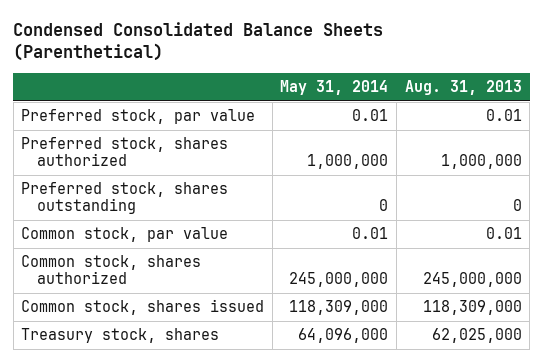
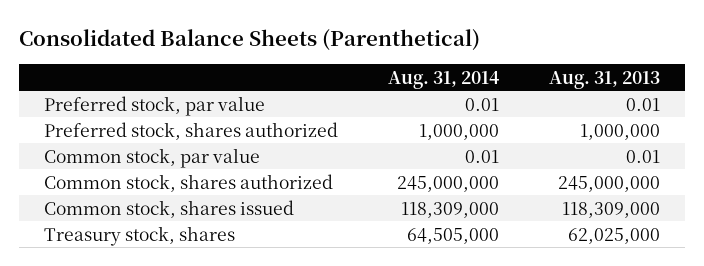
[13,21,384,62] Condensed Consolidated Balance Sheets (Parenthetical) -> [18,29,480,52] Consolidated Balance Sheets (Parenthetical)
[280,80,389,96] May 31, 2014 -> none
none -> [388,70,500,89] Aug. 31, 2014
[21,182,229,215] Preferred stock, shares outstanding -> none

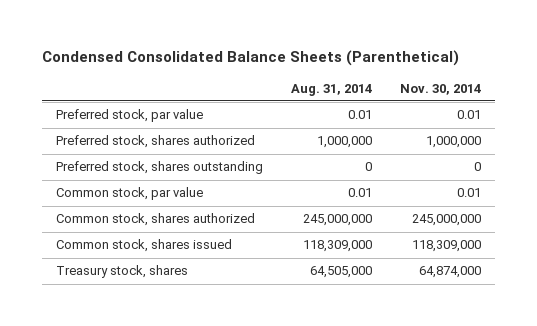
[18,29,480,52] Consolidated Balance Sheets (Parenthetical) -> [42,50,460,67] Condensed Consolidated Balance Sheets (Parenthetical)
[549,70,661,89] Aug. 31, 2013 -> none
none -> [400,83,482,95] Nov. 30, 2014
none -> [56,161,264,175] Preferred stock, shares outstanding

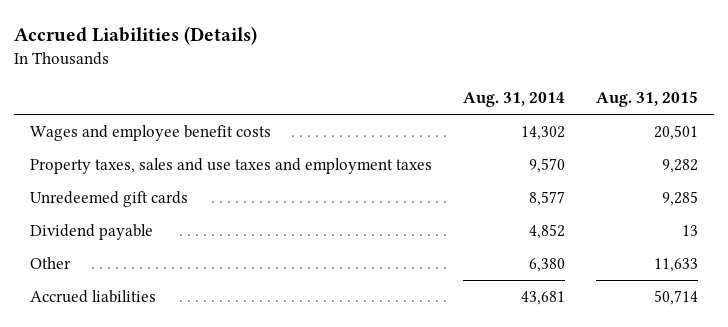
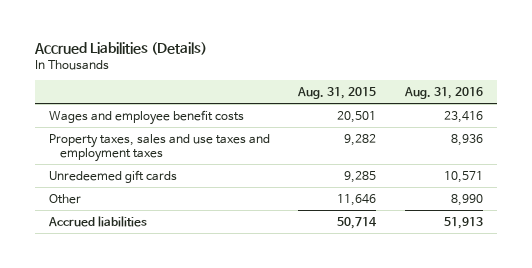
[463,91,566,107] Aug. 31, 2014 -> none
none -> [403,86,483,99] Aug. 31, 2016
[29,224,153,241] Dividend payable -> none
[654,258,699,273] 11,633 -> [337,193,377,206] 11,646

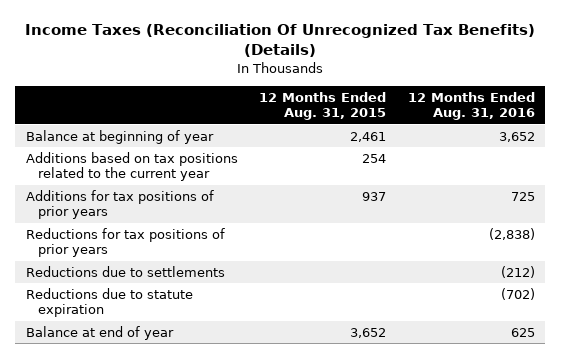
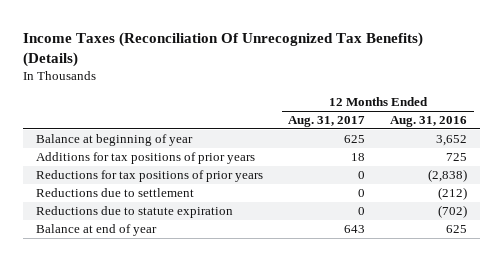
[259,91,387,121] 12 Months Ended Aug. 31, 2015 -> none
none -> [287,116,365,128] Aug. 31, 2017
[25,151,238,182] Additions based on tax positions related to the current year -> none
[25,265,225,277] Reductions due to settlements -> [35,188,194,198] Reductions due to settlement

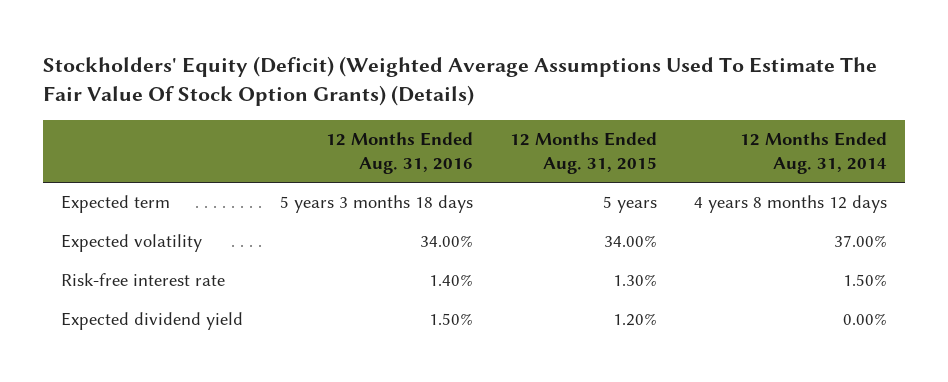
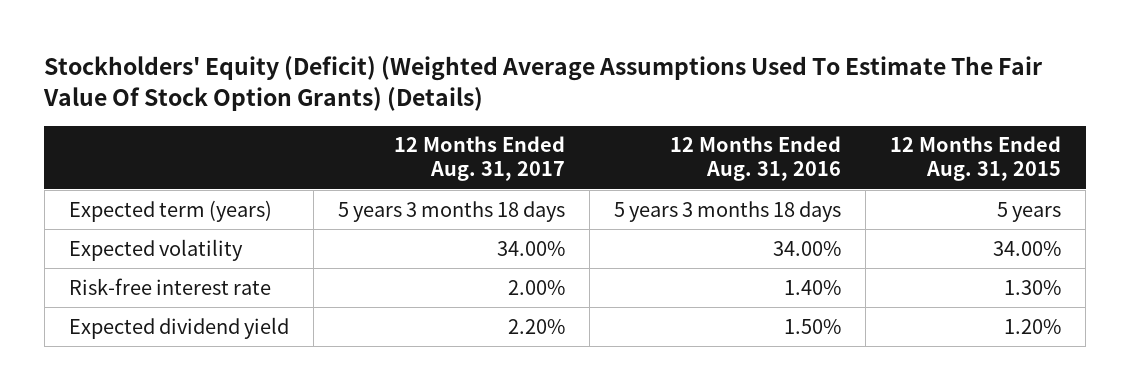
[739,131,887,175] 12 Months Ended Aug. 31, 2014 -> none
none -> [393,136,565,182] 12 Months Ended Aug. 31, 2017
[61,195,171,214] Expected term -> [68,199,272,222] Expected term (years)

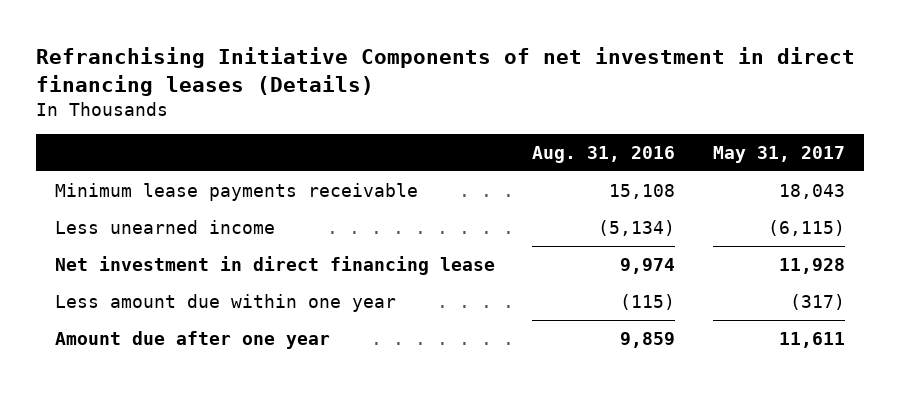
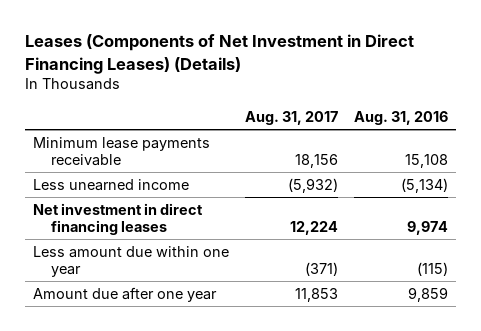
[36,47,856,96] Refranchising Initiative Components of net investment in direct financing leases (Details) -> [24,34,414,74] Leases (Components of Net Investment in Direct Financing Leases) (Details)
[713,146,846,164] May 31, 2017 -> none
none -> [245,110,339,125] Aug. 31, 2017
[54,255,495,275] Net investment in direct financing lease -> [32,202,203,235] Net investment in direct financing leases

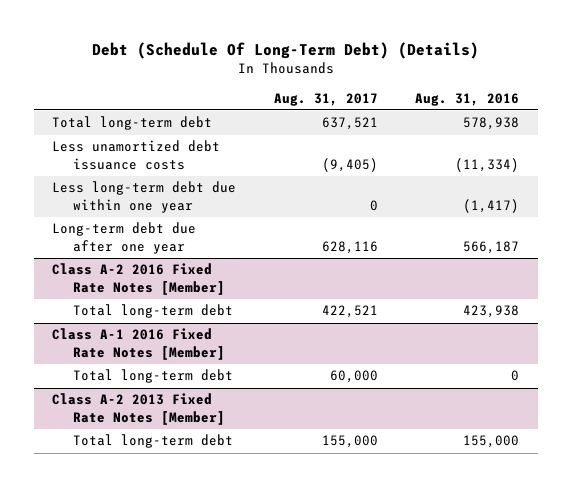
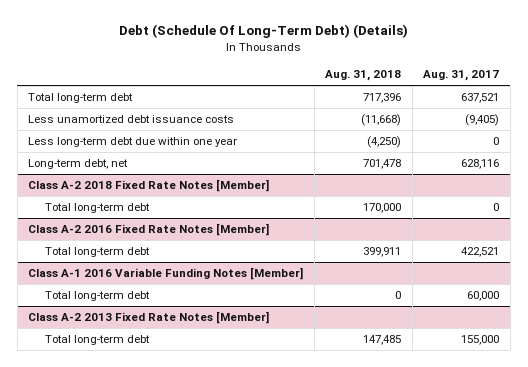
[415,92,520,106] Aug. 31, 2016 -> none
none -> [325,70,402,82] Aug. 31, 2018
[52,222,197,254] Long-term debt due after one year -> [28,159,129,170] Long-term debt, net
none -> [28,179,270,193] Class A-2 2018 Fixed Rate Notes [Member]
none -> [45,203,151,214] Total long-term debt
[52,328,225,360] Class A-1 2016 Fixed Rate Notes [Member] -> [28,267,304,281] Class A-1 2016 Variable Funding Notes [Member]

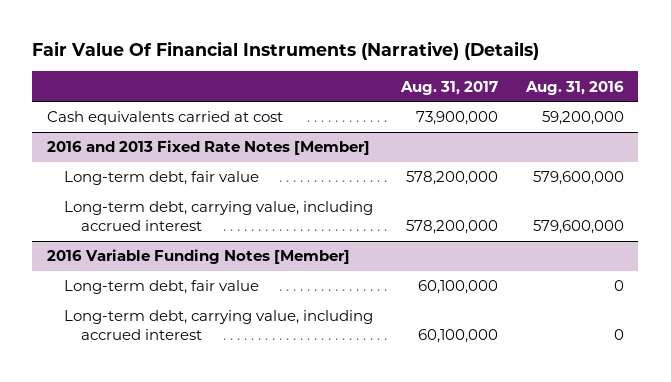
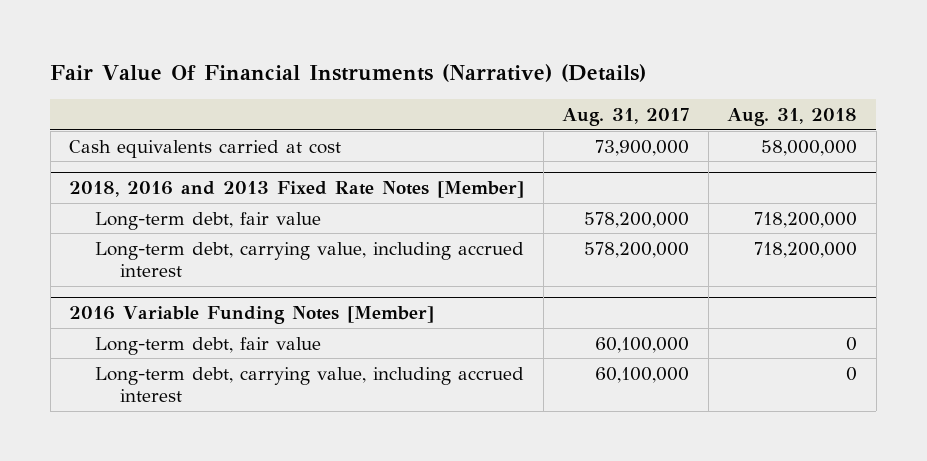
[525,80,625,95] Aug. 31, 2016 -> none
none -> [727,107,858,126] Aug. 31, 2018
[46,140,370,156] 2016 and 2013 Fixed Rate Notes [Member] -> [69,180,525,198] 2018, 2016 and 2013 Fixed Rate Notes [Member]

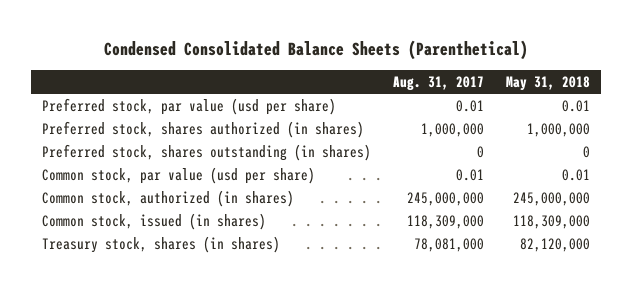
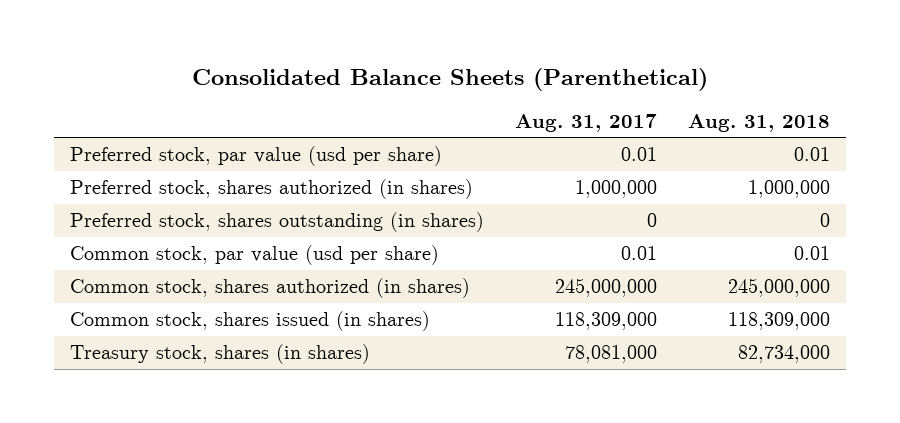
[104,40,529,61] Condensed Consolidated Balance Sheets (Parenthetical) -> [191,67,708,91] Consolidated Balance Sheets (Parenthetical)
[505,75,590,91] May 31, 2018 -> none
none -> [688,113,831,132] Aug. 31, 2018
[42,189,295,207] Common stock, authorized (in shares) -> [69,278,470,299] Common stock, shares authorized (in shares)
[42,212,267,230] Common stock, issued (in shares) -> [69,311,430,332] Common stock, shares issued (in shares)

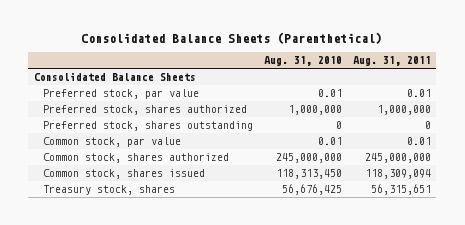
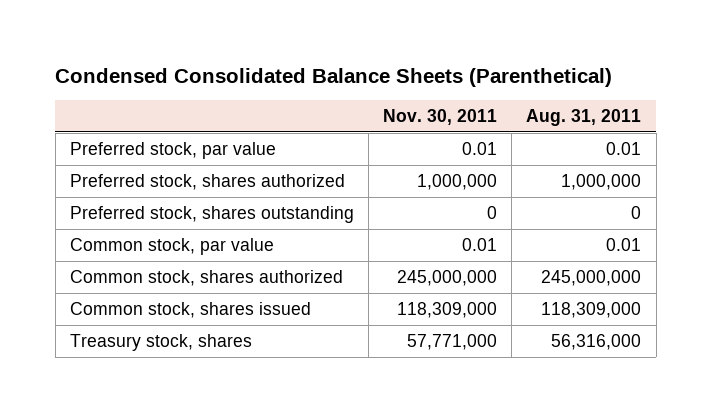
[81,31,383,44] Consolidated Balance Sheets (Parenthetical) -> [55,67,613,87] Condensed Consolidated Balance Sheets (Parenthetical)
[263,56,342,67] Aug. 31, 2010 -> none
none -> [383,109,498,126] Nov. 30, 2011
[33,72,196,82] Consolidated Balance Sheets -> none
[364,169,431,180] 118,309,094 -> [541,301,642,318] 118,309,000
[370,184,431,196] 56,315,651 -> [551,333,642,350] 56,316,000

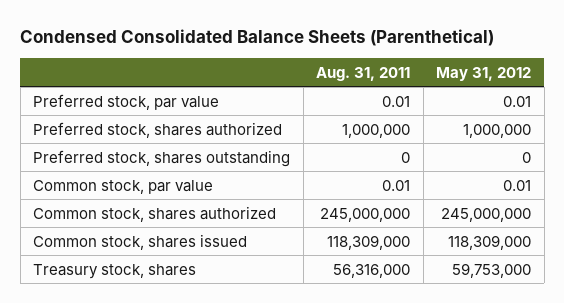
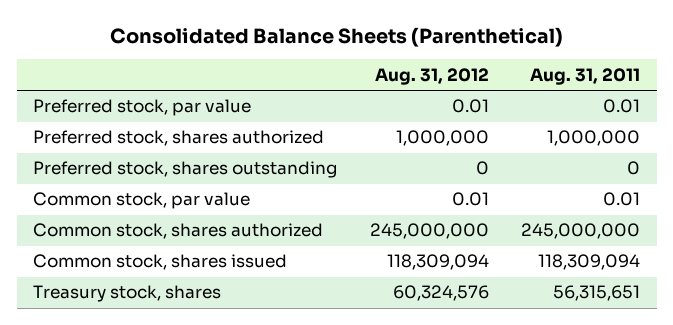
[20,29,495,47] Condensed Consolidated Balance Sheets (Parenthetical) -> [109,26,563,47] Consolidated Balance Sheets (Parenthetical)
[436,66,532,81] May 31, 2012 -> none
none -> [374,67,489,85] Aug. 31, 2012
[327,234,411,250] 118,309,000 -> [538,254,641,271] 118,309,094
[333,263,411,278] 56,316,000 -> [553,285,641,302] 56,315,651

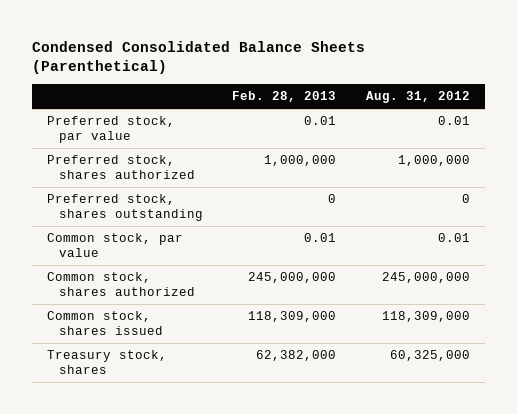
[109,26,563,47] Consolidated Balance Sheets (Parenthetical) -> [32,40,366,75] Condensed Consolidated Balance Sheets (Parenthetical)
[530,67,641,85] Aug. 31, 2011 -> none
none -> [232,91,337,103] Feb. 28, 2013
[386,254,489,271] 118,309,094 -> [382,311,471,323] 118,309,000
[392,285,489,302] 60,324,576 -> [390,350,471,362] 60,325,000

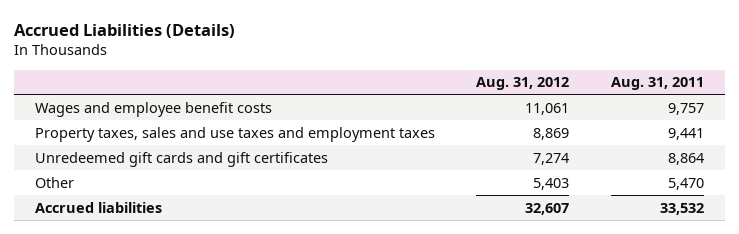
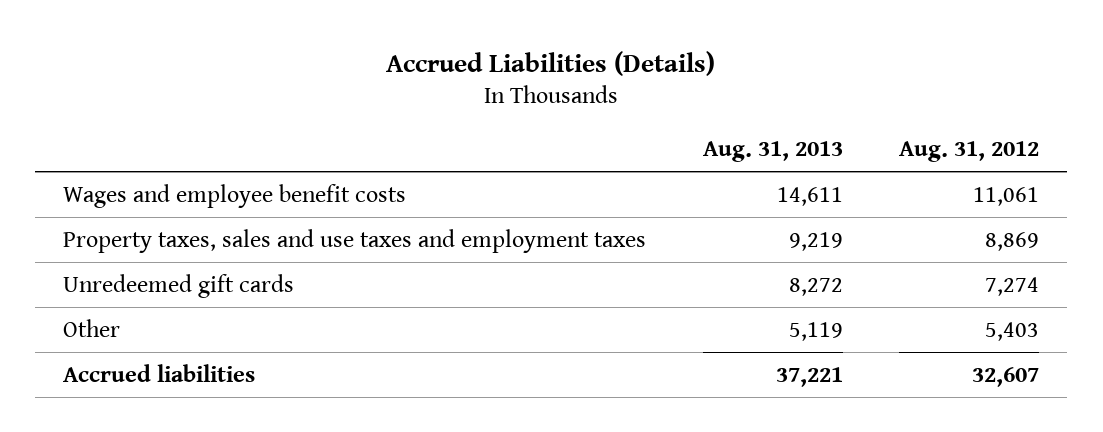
[611,77,705,91] Aug. 31, 2011 -> none
none -> [702,141,843,163] Aug. 31, 2013
[34,151,328,167] Unredeemed gift cards and gift certificates -> [63,273,295,298] Unredeemed gift cards

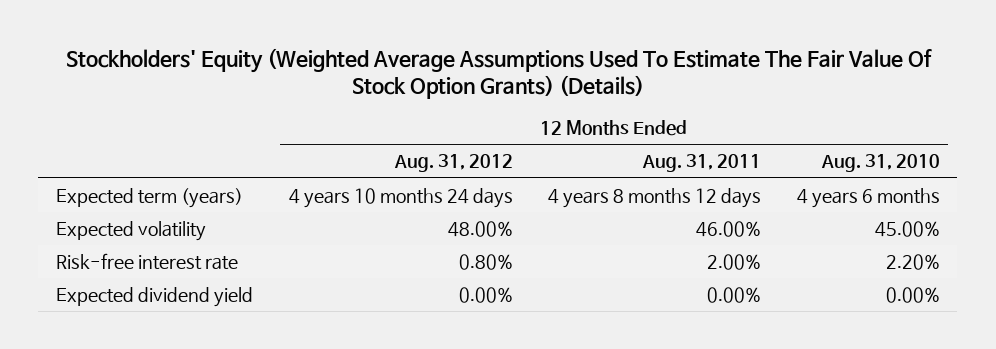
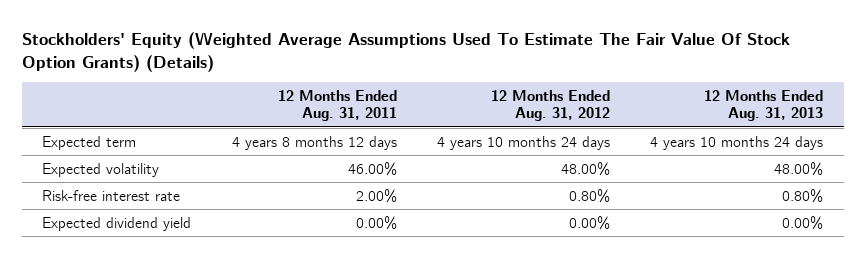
[820,154,940,173] Aug. 31, 2010 -> none
none -> [704,90,824,122] 12 Months Ended Aug. 31, 2013
[56,188,244,209] Expected term (years) -> [42,135,137,150] Expected term

